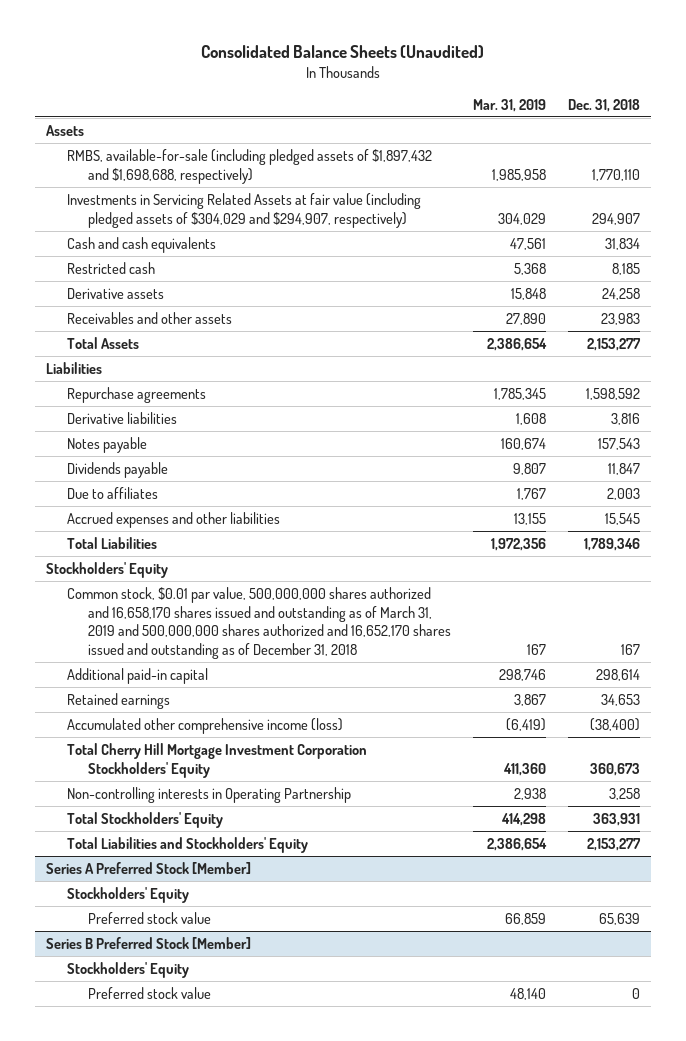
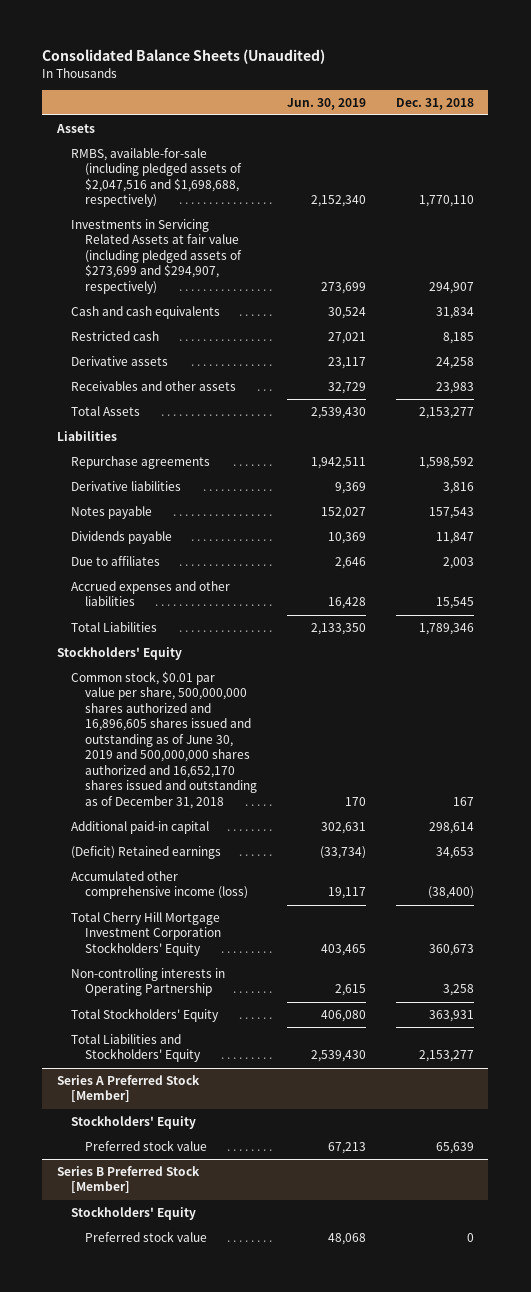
[473,98,547,112] Mar. 31, 2019 -> none
none -> [287,97,367,110] Jun. 30, 2019
[67,148,433,184] RMBS, available-for-sale (including pledged assets of $1,897,432 and $1,698,688, respectively) -> [71,147,243,208] RMBS, available-for-sale (including pledged assets of $2,047,516 and $1,698,688, respectively)
[67,192,422,228] Investments in Servicing Related Assets at fair value (including pledged assets of $304,029 and $294,907, respectively) -> [71,218,243,294] Investments in Servicing Related Assets at fair value (including pledged assets of $273,699 and $294,907, respectively)
[67,586,452,660] Common stock, $0.01 par value, 500,000,000 shares authorized and 16,658,170 shares issued and outstanding as of March 31, 2019 and 500,000,000 shares authorized and 16,652,170 shares issued and outstanding as of December 31, 2018 -> [71,670,258,809] Common stock, $0.01 par value per share, 500,000,000 shares authorized and 16,896,605 shares issued and outstanding as of June 30, 2019 and 500,000,000 shares authorized and 16,652,170 shares issued and outstanding as of December 31, 2018
[67,692,171,709] Retained earnings -> [71,845,222,859] (Deficit) Retained earnings

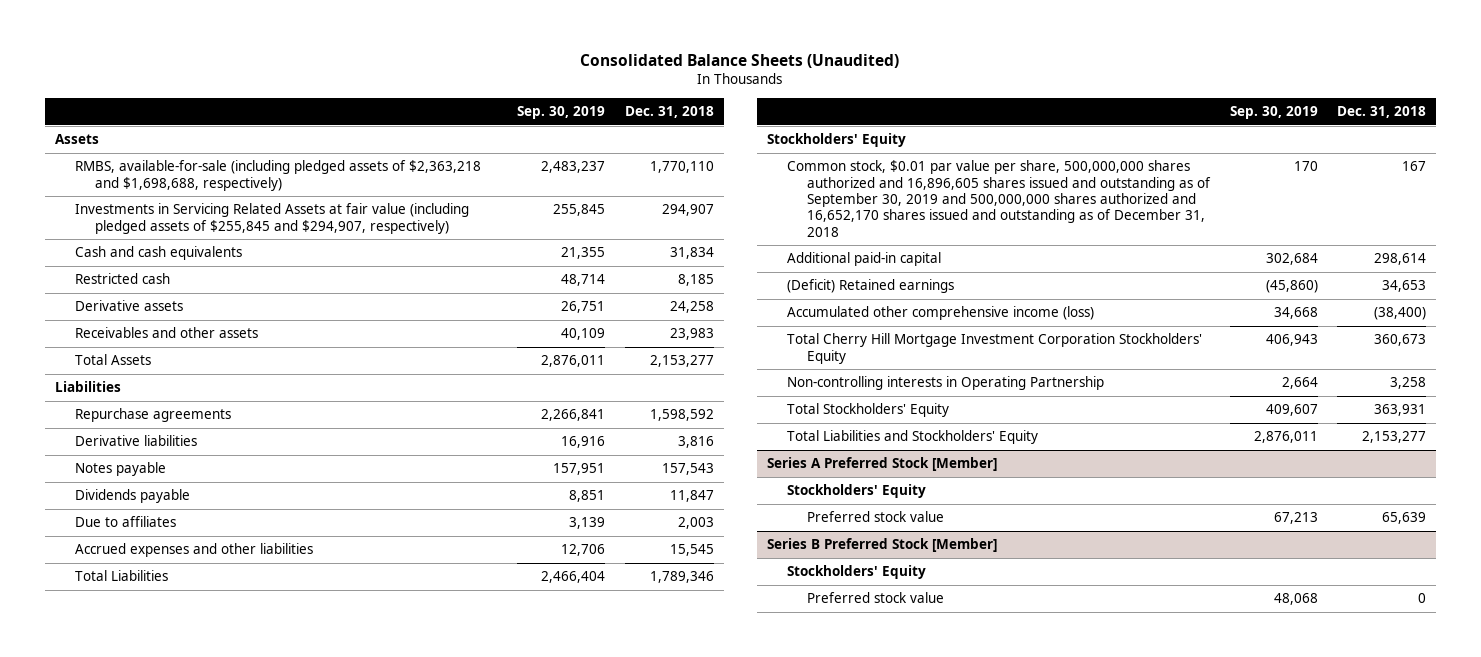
[287,97,367,110] Jun. 30, 2019 -> none
none -> [517,106,606,120] Sep. 30, 2019
[71,147,243,208] RMBS, available-for-sale (including pledged assets of $2,047,516 and $1,698,688, respectively) -> [74,160,481,191] RMBS, available-for-sale (including pledged assets of $2,363,218 and $1,698,688, respectively)
[71,218,243,294] Investments in Servicing Related Assets at fair value (including pledged assets of $273,699 and $294,907, respectively) -> [74,203,469,234] Investments in Servicing Related Assets at fair value (including pledged assets of $255,845 and $294,907, respectively)
[71,670,258,809] Common stock, $0.01 par value per share, 500,000,000 shares authorized and 16,896,605 shares issued and outstanding as of June 30, 2019 and 500,000,000 shares authorized and 16,652,170 shares issued and outstanding as of December 31, 2018 -> [787,160,1212,237] Common stock, $0.01 par value per share, 500,000,000 shares authorized and 16,896,605 shares issued and outstanding as of September 30, 2019 and 500,000,000 shares authorized and 16,652,170 shares issued and outstanding as of December 31, 2018

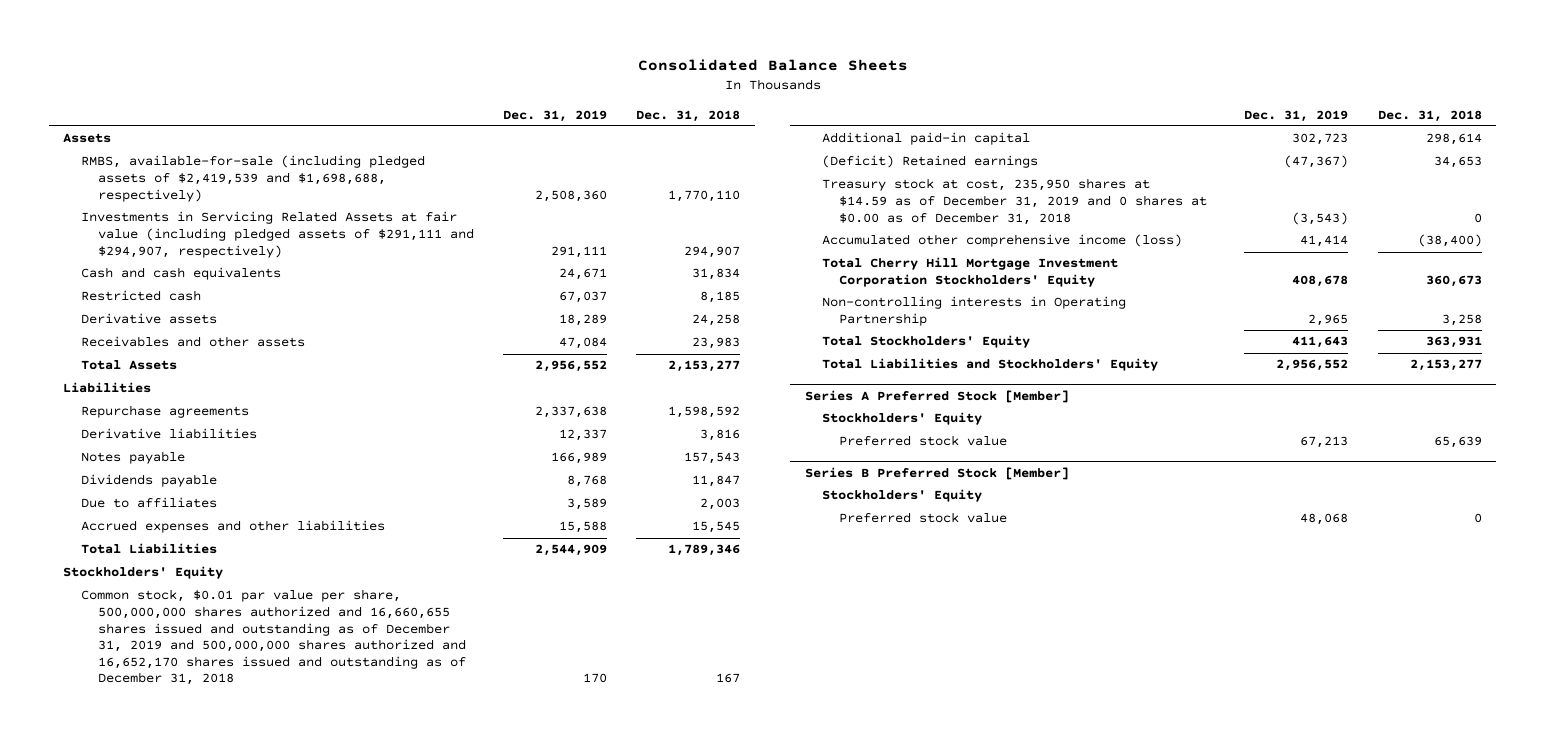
[580,53,900,68] Consolidated Balance Sheets (Unaudited) -> [637,59,908,72] Consolidated Balance Sheets
[517,106,606,120] Sep. 30, 2019 -> none
none -> [503,109,608,122] Dec. 31, 2019
[74,160,481,191] RMBS, available-for-sale (including pledged assets of $2,363,218 and $1,698,688, respectively) -> [80,155,425,202] RMBS, available-for-sale (including pledged assets of $2,419,539 and $1,698,688, respectively)
[74,203,469,234] Investments in Servicing Related Assets at fair value (including pledged assets of $255,845 and $294,907, respectively) -> [80,211,474,258] Investments in Servicing Related Assets at fair value (including pledged assets of $291,111 and $294,907, respectively)
[787,160,1212,237] Common stock, $0.01 par value per share, 500,000,000 shares authorized and 16,896,605 shares issued and outstanding as of September 30, 2019 and 500,000,000 shares authorized and 16,652,170 shares issued and outstanding as of December 31, 2018 -> [80,589,466,686] Common stock, $0.01 par value per share, 500,000,000 shares authorized and 16,660,655 shares issued and outstanding as of December 31, 2019 and 500,000,000 shares authorized and 16,652,170 shares issued and outstanding as of December 31, 2018
none -> [821,178,1208,225] Treasury stock at cost, 235,950 shares at $14.59 as of December 31, 2019 and 0 shares at $0.00 as of December 31, 2018

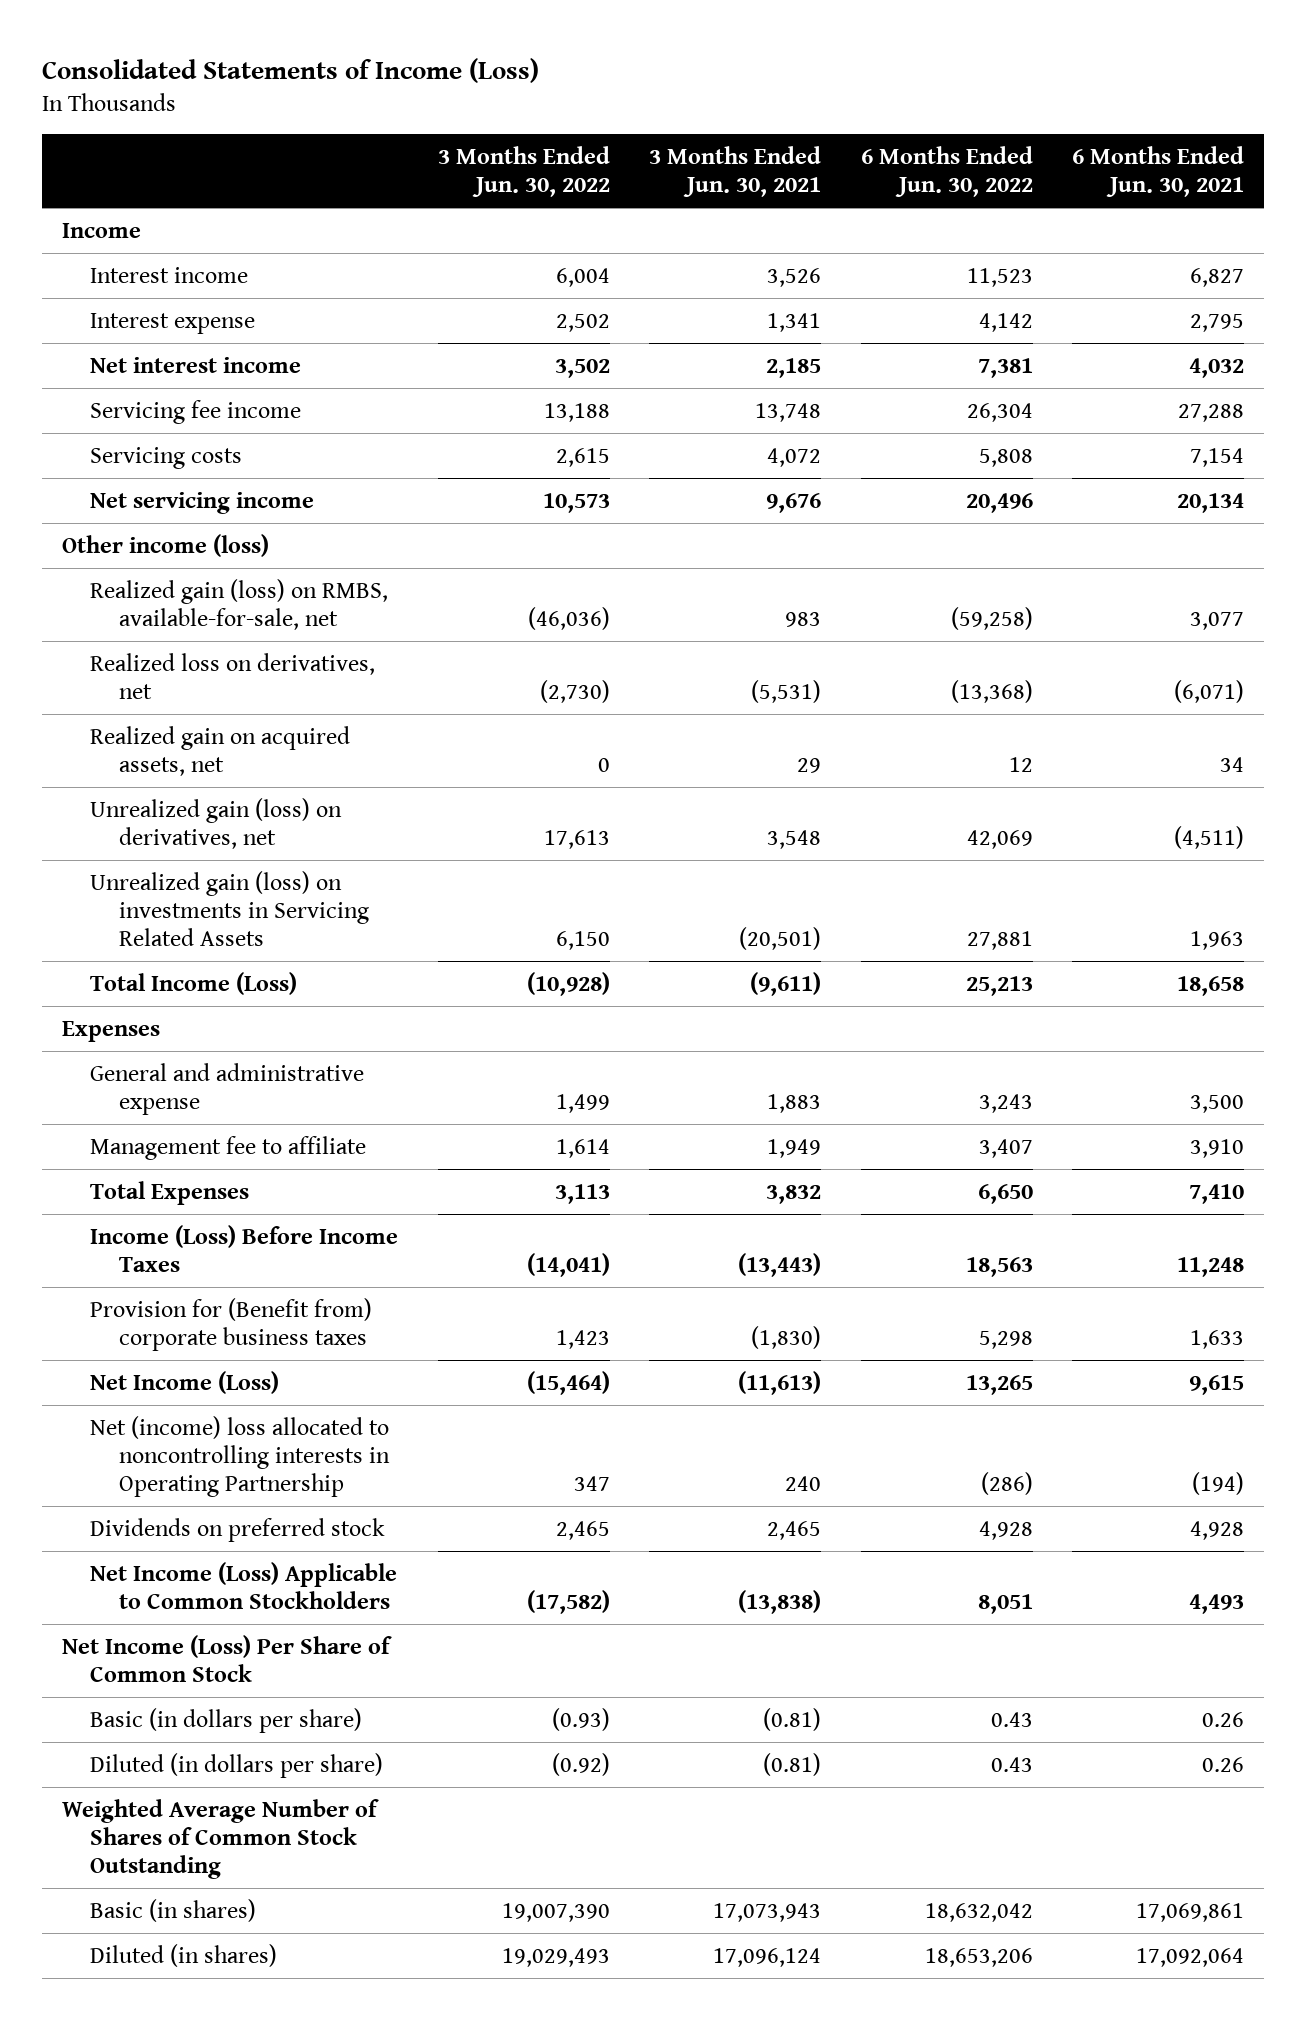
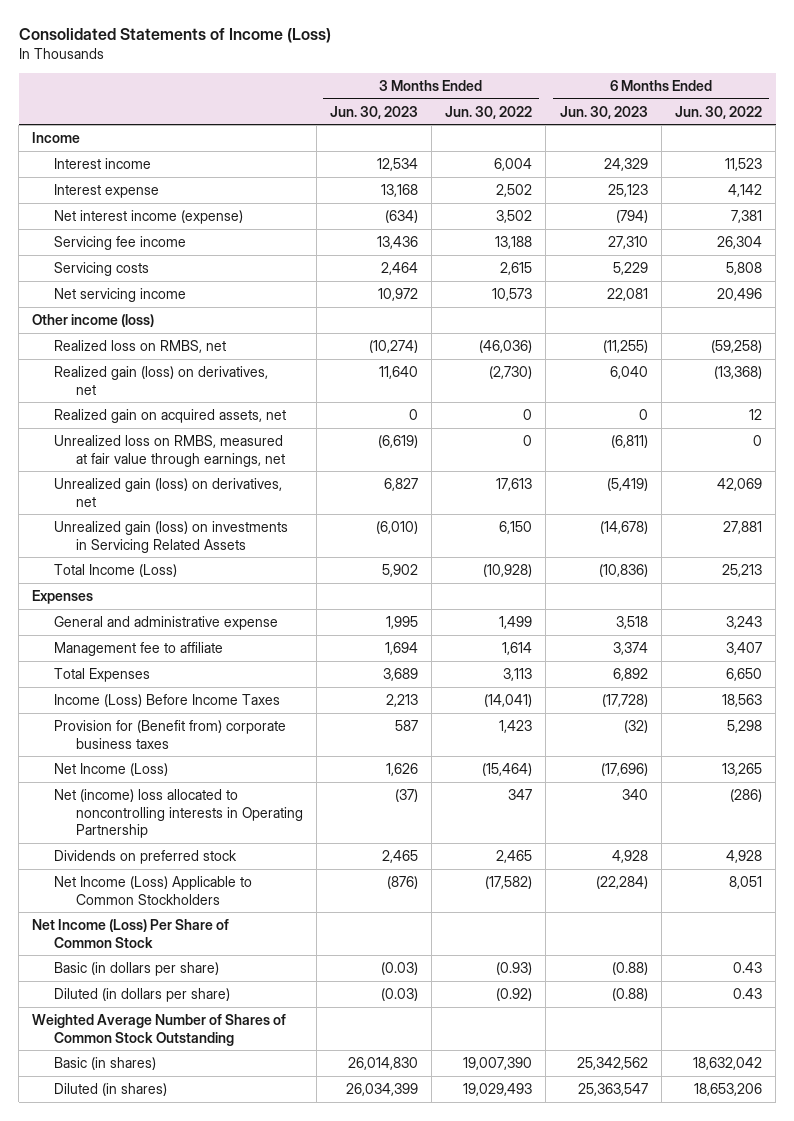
[649,145,822,198] 3 Months Ended Jun. 30, 2021 -> none
[1071,145,1244,198] 6 Months Ended Jun. 30, 2021 -> none
none -> [329,105,418,119] Jun. 30, 2023
none -> [559,105,648,119] Jun. 30, 2023
[90,356,302,373] Net interest income -> [53,209,243,224] Net interest income (expense)
[90,578,389,630] Realized gain (loss) on RMBS, available-for-sale, net -> [53,339,226,353] Realized loss on RMBS, net
[90,652,376,699] Realized loss on derivatives, net -> [53,365,268,395] Realized gain (loss) on derivatives, net
none -> [53,434,285,467] Unrealized loss on RMBS, measured at fair value through earnings, net

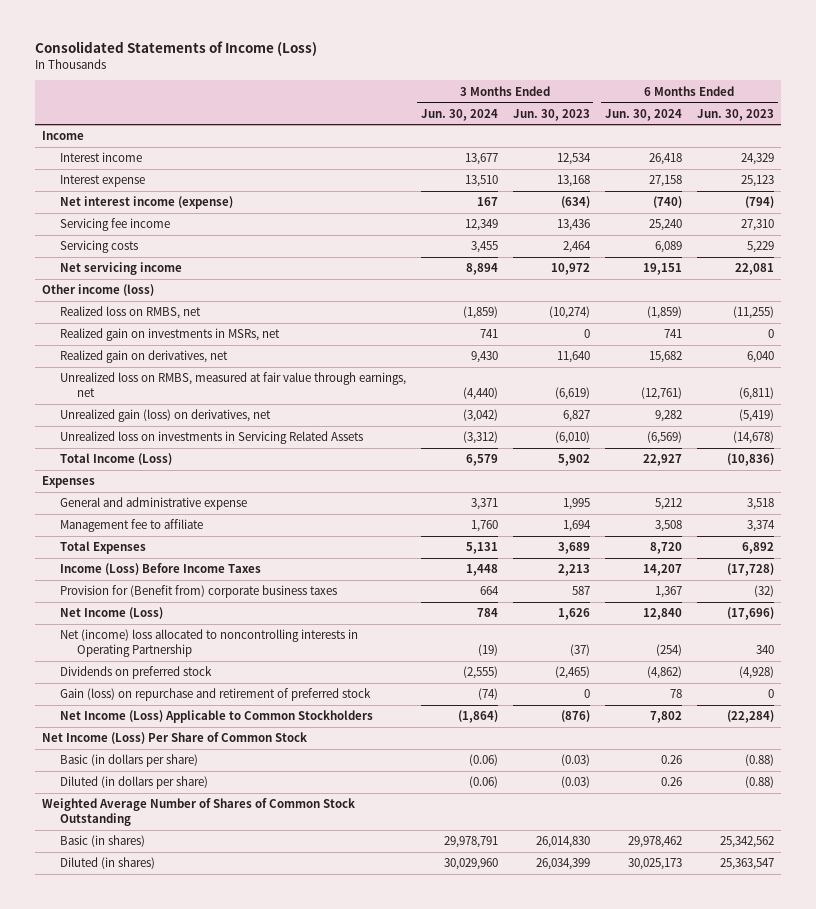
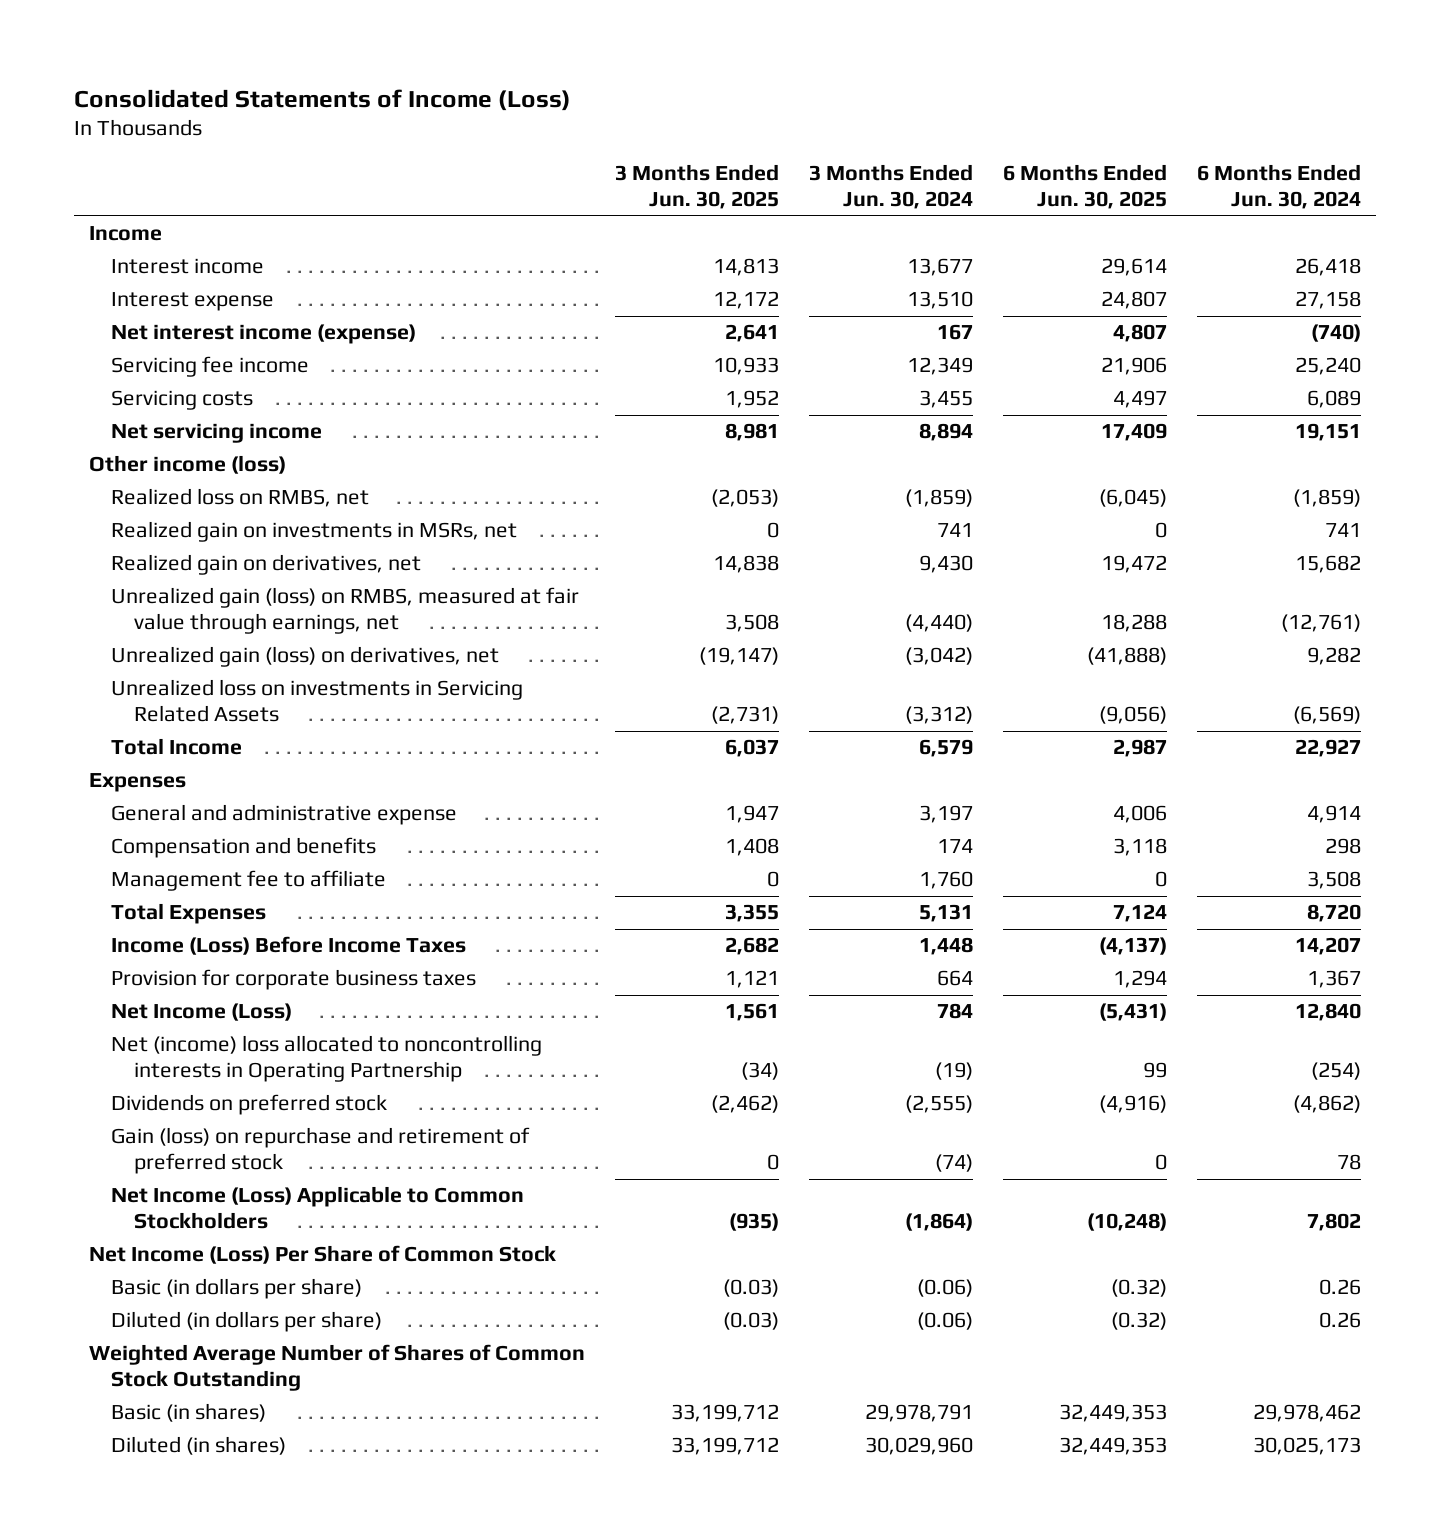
[512,108,590,121] Jun. 30, 2023 -> none
[696,108,774,121] Jun. 30, 2023 -> none
none -> [614,164,779,210] 3 Months Ended Jun. 30, 2025
none -> [1002,164,1167,210] 6 Months Ended Jun. 30, 2025
[59,372,406,398] Unrealized loss on RMBS, measured at fair value through earnings, net -> [111,587,580,635] Unrealized gain (loss) on RMBS, measured at fair value through earnings, net
[59,453,172,466] Total Income (Loss) -> [111,738,243,756] Total Income
[470,498,498,511] 3,371 -> [918,805,973,824] 3,197
[654,498,682,511] 5,212 -> [1306,805,1361,824] 4,914
none -> [111,837,377,859] Compensation and benefits
[59,585,337,599] Provision for (Benefit from) corporate business taxes -> [111,969,477,991] Provision for corporate business taxes

